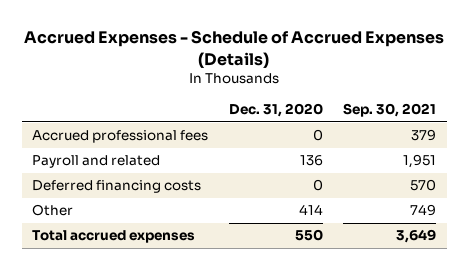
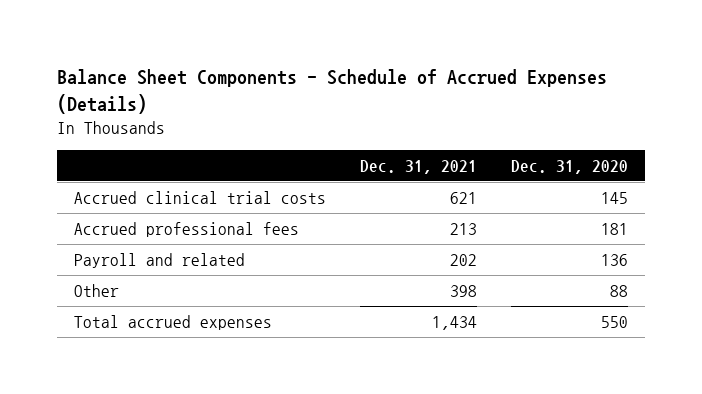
[24,30,445,68] Accrued Expenses - Schedule of Accrued Expenses (Details) -> [56,69,607,114] Balance Sheet Components - Schedule of Accrued Expenses (Details)
[343,103,437,118] Sep. 30, 2021 -> none
none -> [359,159,477,174] Dec. 31, 2021
none -> [73,190,326,204] Accrued clinical trial costs
[312,129,323,142] 0 -> [600,222,628,235] 181
[32,180,202,194] Deferred financing costs -> none
[298,204,323,216] 414 -> [609,284,628,297] 88

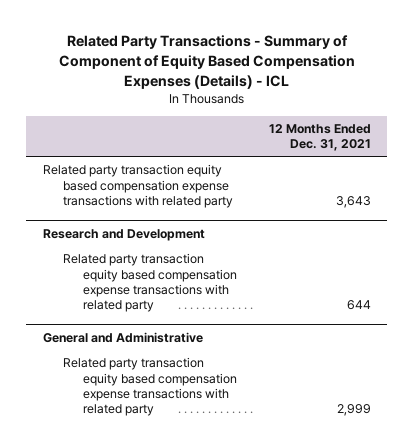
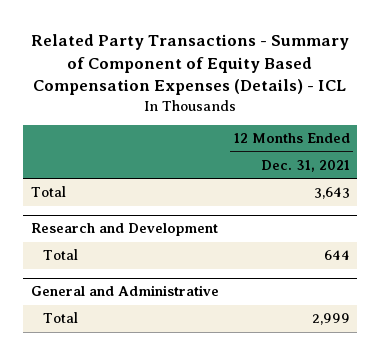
[42,164,233,208] Related party transaction equity based compensation expense transactions with related party -> [30,186,66,198] Total
[62,253,237,313] Related party transaction equity based compensation expense transactions with related party -> [42,249,78,261] Total
[62,357,237,417] Related party transaction equity based compensation expense transactions with related party -> [42,312,78,324] Total

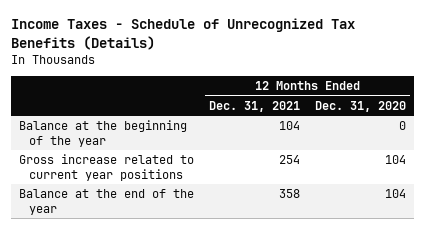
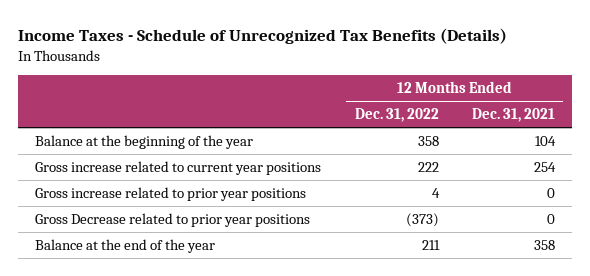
[315,100,407,112] Dec. 31, 2020 -> none
none -> [354,108,439,123] Dec. 31, 2022
none -> [35,186,307,201] Gross increase related to prior year positions
none -> [35,212,311,227] Gross Decrease related to prior year positions

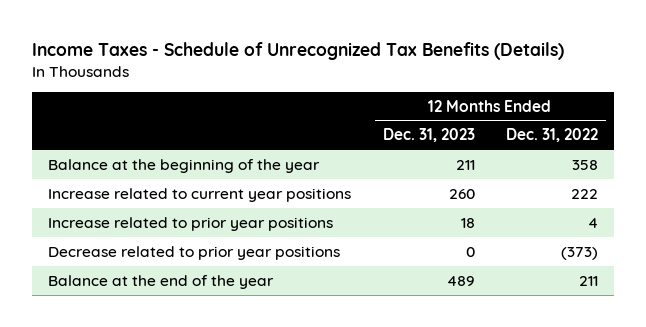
[471,108,555,123] Dec. 31, 2021 -> none
none -> [382,128,475,143] Dec. 31, 2023
[35,160,322,175] Gross increase related to current year positions -> [47,187,351,202] Increase related to current year positions
[35,186,307,201] Gross increase related to prior year positions -> [47,216,333,231] Increase related to prior year positions
[35,212,311,227] Gross Decrease related to prior year positions -> [47,245,340,260] Decrease related to prior year positions

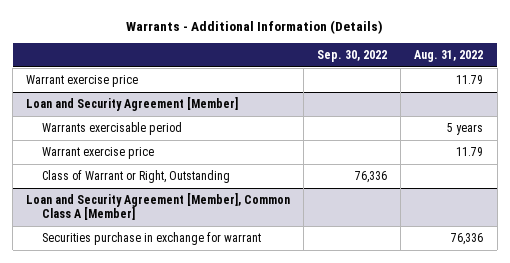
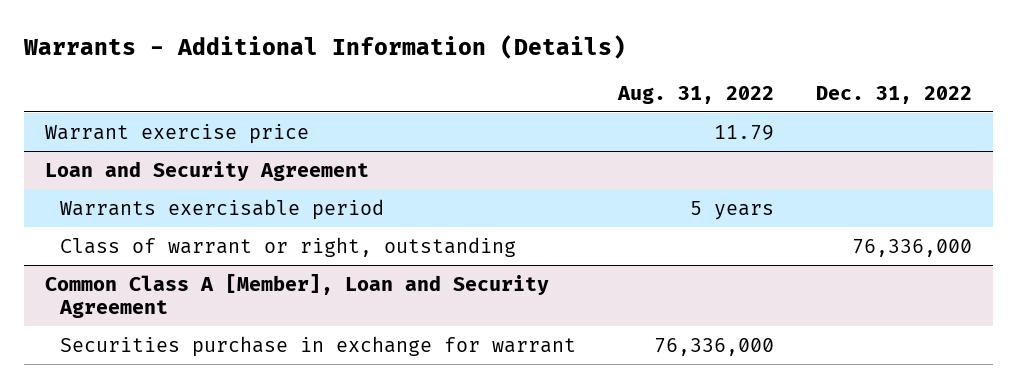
[317,50,388,63] Sep. 30, 2022 -> none
none -> [816,85,973,104] Dec. 31, 2022
[26,97,239,112] Loan and Security Agreement [Member] -> [45,160,370,181] Loan and Security Agreement
[41,147,154,160] Warrant exercise price -> none
[41,170,230,184] Class of Warrant or Right, Outstanding -> [60,236,517,257] Class of warrant or right, outstanding
[26,193,291,221] Loan and Security Agreement [Member], Common Class A [Member] -> [45,273,550,318] Common Class A [Member], Loan and Security Agreement
[451,233,484,246] 76,336 -> [654,337,775,356] 76,336,000

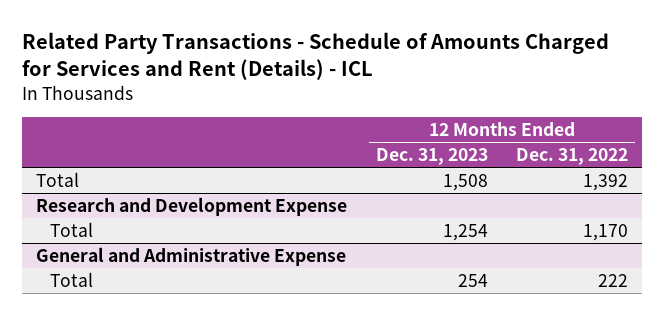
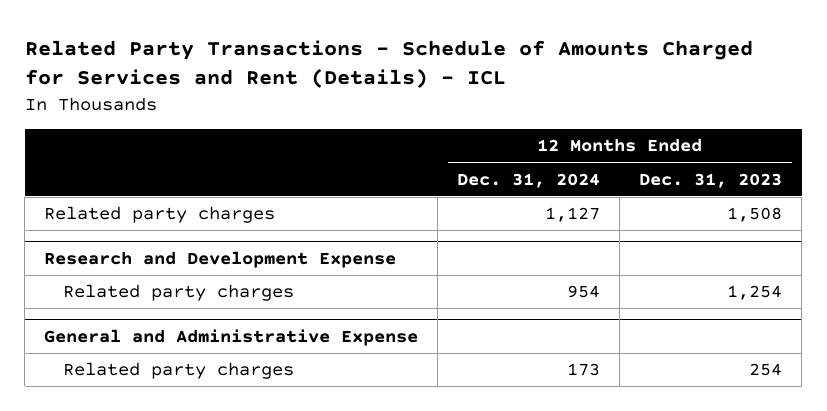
[515,147,628,165] Dec. 31, 2022 -> none
none -> [457,172,601,188] Dec. 31, 2024
[36,171,80,187] Total -> [44,206,276,224] Related party charges
[49,221,93,237] Total -> [63,284,295,302] Related party charges
[49,271,93,287] Total -> [63,362,295,380] Related party charges

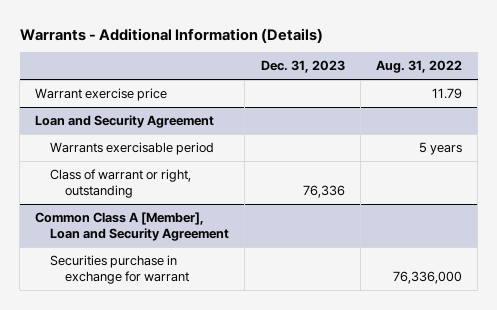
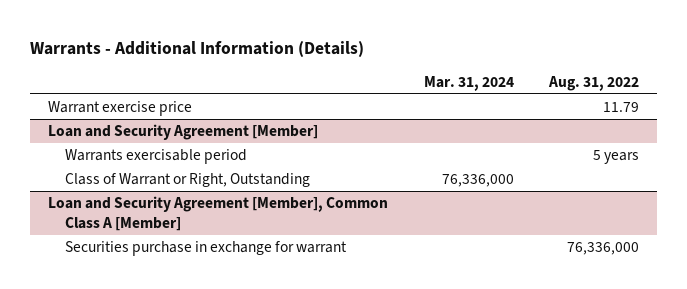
[260,60,345,74] Dec. 31, 2023 -> none
none -> [423,75,514,91] Mar. 31, 2024
[35,114,215,128] Loan and Security Agreement -> [48,124,319,141] Loan and Security Agreement [Member]
[49,168,191,199] Class of warrant or right, outstanding -> [65,173,311,188] Class of Warrant or Right, Outstanding
[35,211,229,242] Common Class A [Member], Loan and Security Agreement -> [48,196,389,231] Loan and Security Agreement [Member], Common Class A [Member]

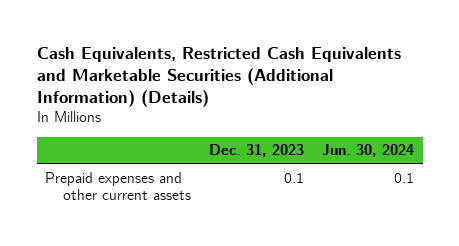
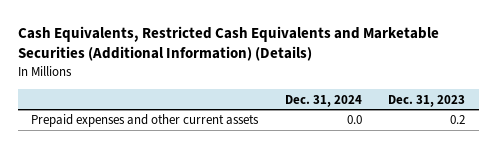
[321,144,414,158] Jun. 30, 2024 -> none
none -> [284,94,362,107] Dec. 31, 2024
[284,173,305,184] 0.1 -> [450,115,466,125] 0.2

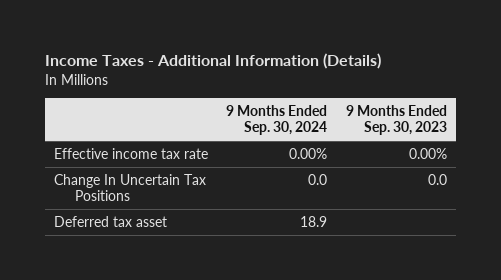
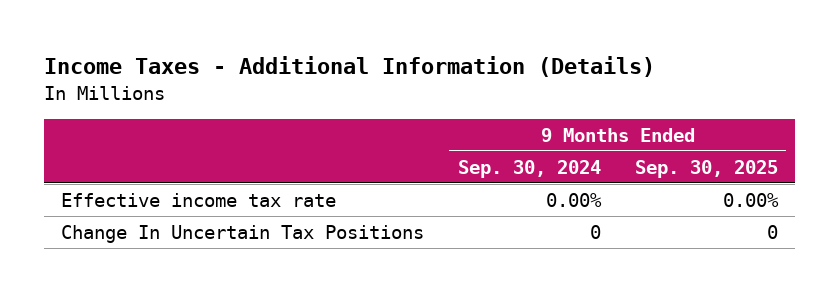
[345,105,447,136] 9 Months Ended Sep. 30, 2023 -> none
none -> [634,159,778,178] Sep. 30, 2025
[53,215,167,227] Deferred tax asset -> none
[308,173,328,185] 0.0 -> [589,224,601,239] 0

